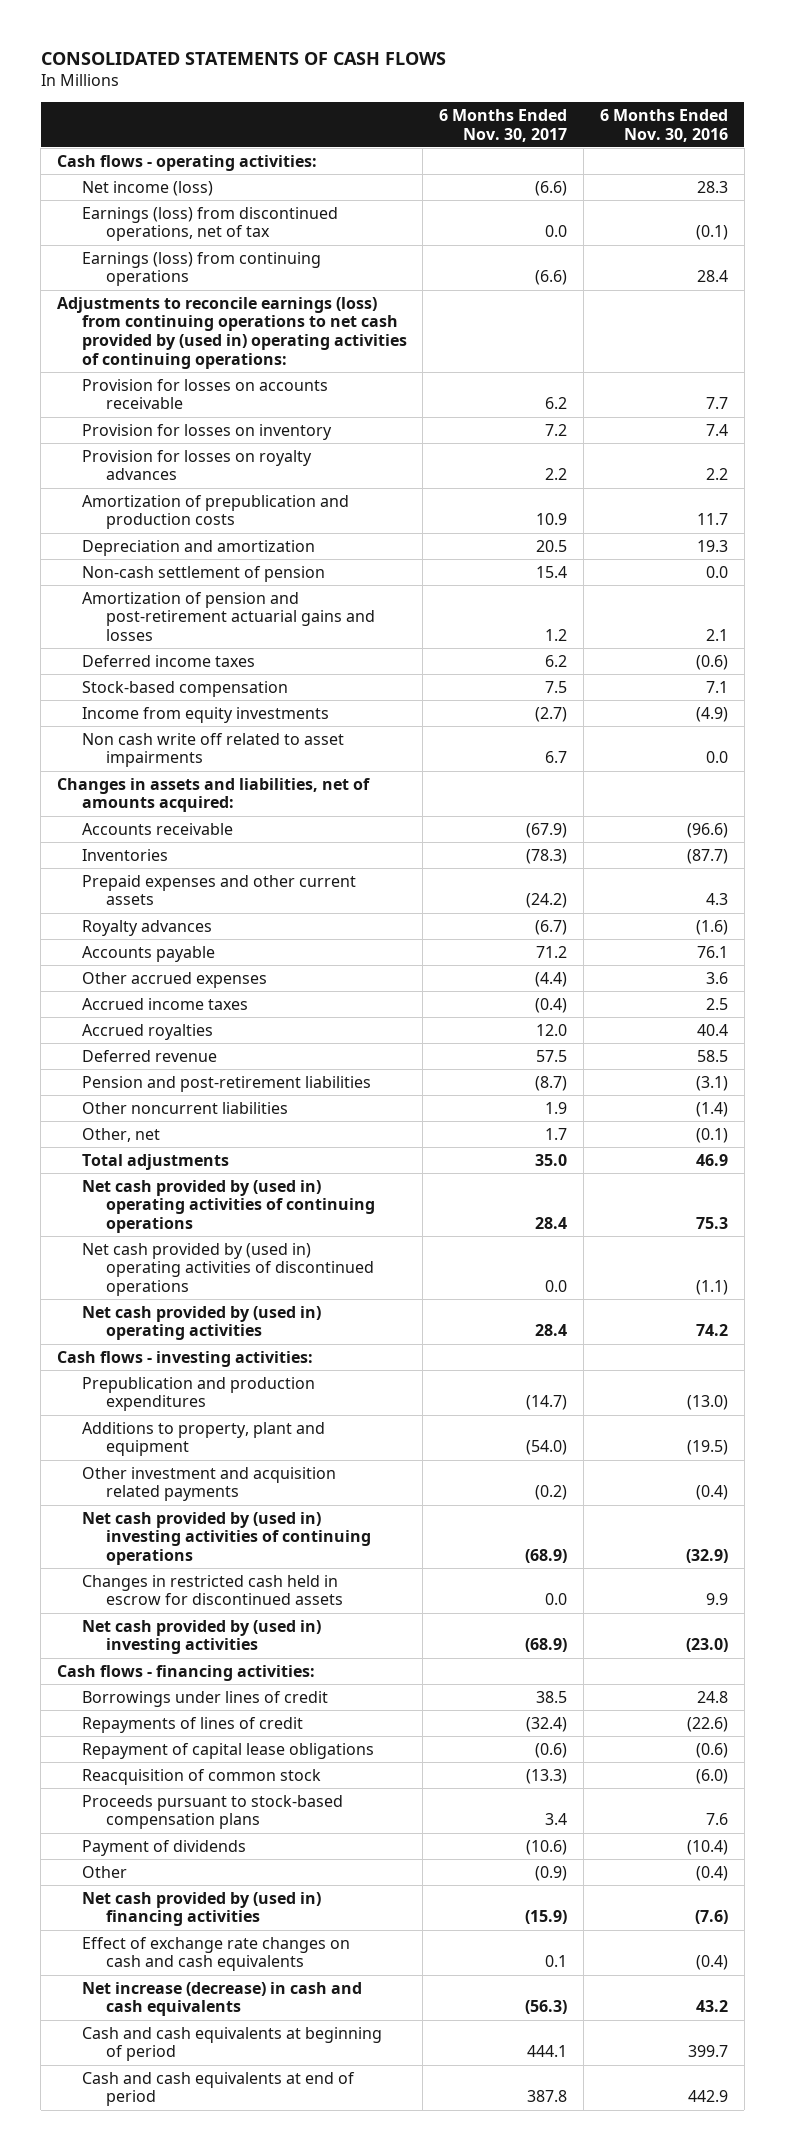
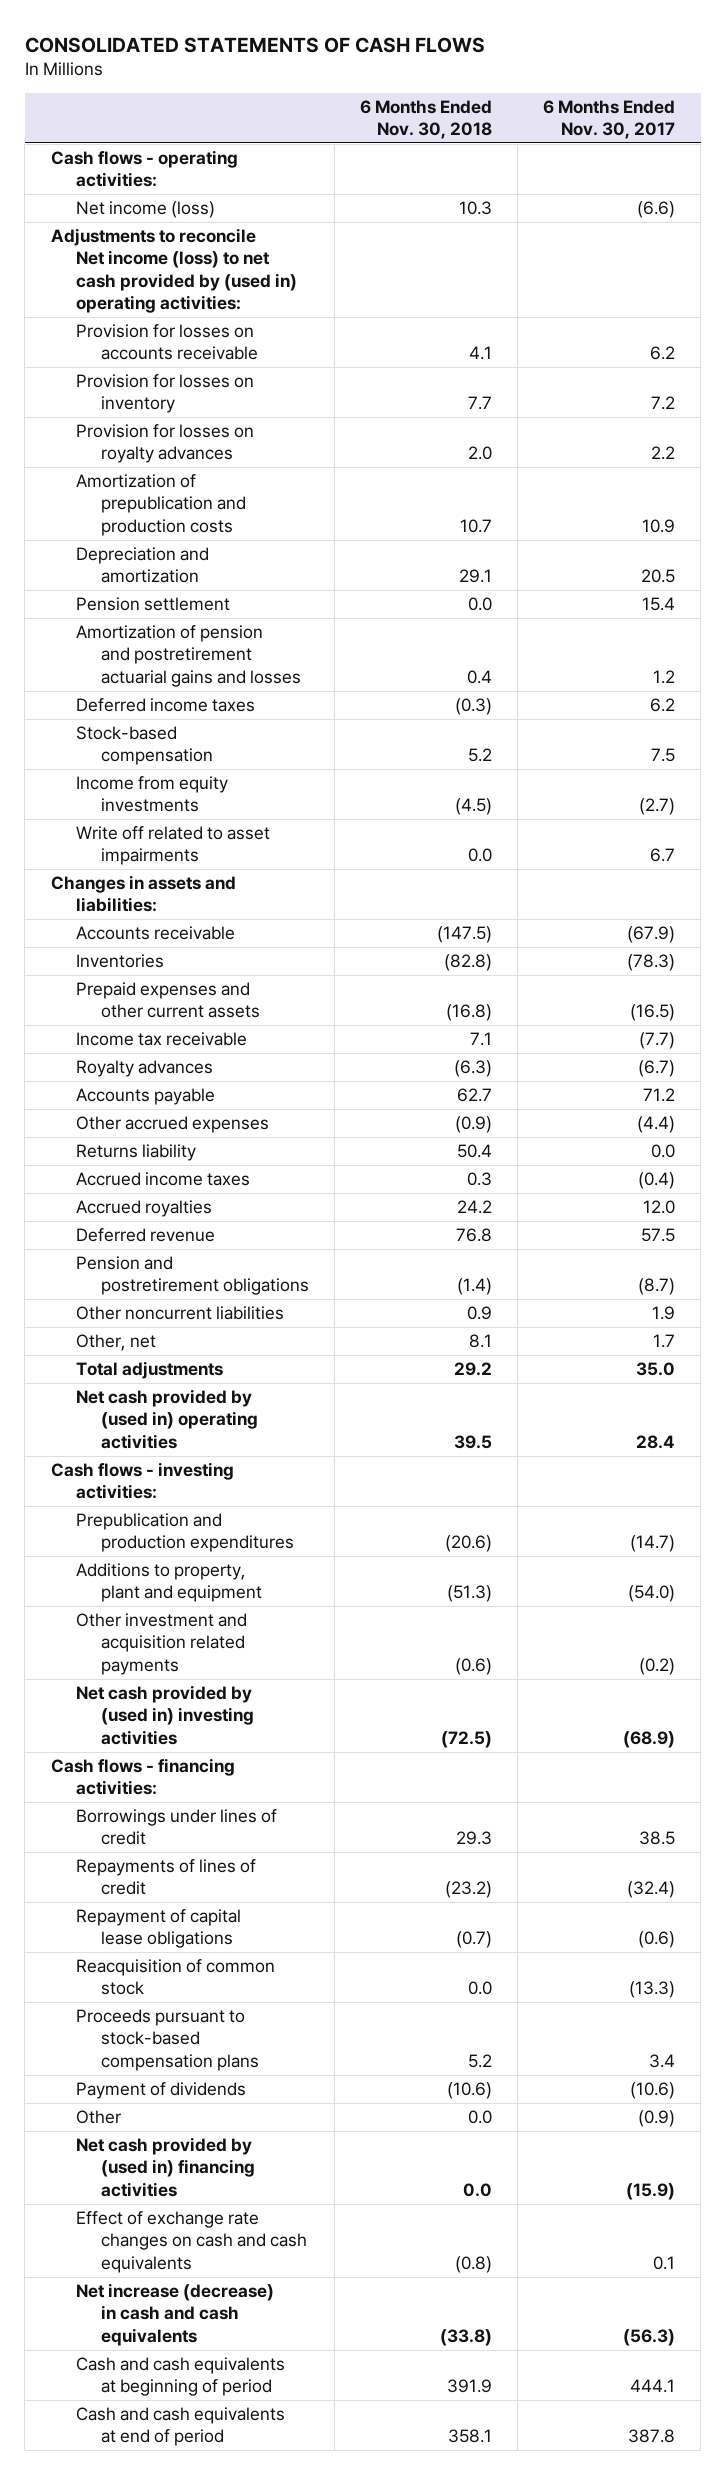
[600,108,729,142] 6 Months Ended Nov. 30, 2016 -> none
none -> [360,99,493,140] 6 Months Ended Nov. 30, 2018
[81,206,338,242] Earnings (loss) from discontinued operations, net of tax -> none
[81,251,321,287] Earnings (loss) from continuing operations -> none
[57,296,407,369] Adjustments to reconcile earnings (loss) from continuing operations to net cash provided by (used in) operating activities of continuing operations: -> [50,228,297,314] Adjustments to reconcile Net income (loss) to net cash provided by (used in) operating activities:
[81,565,325,582] Non-cash settlement of pension -> [75,597,230,612] Pension settlement
[81,591,376,642] Amortization of pension and post-retirement actuarial gains and losses -> [75,625,302,687] Amortization of pension and postretirement actuarial gains and losses
[81,732,344,768] Non cash write off related to asset impairments -> [75,826,270,866] Write off related to asset impairments
[57,777,371,813] Changes in assets and liabilities, net of amounts acquired: -> [50,875,236,913] Changes in assets and liabilities:
[526,893,568,909] (24.2) -> [630,1004,676,1022] (16.5)
none -> [75,1032,247,1047] Income tax receivable
none -> [75,1144,196,1162] Returns liability
[81,1075,371,1092] Pension and post-retirement liabilities -> [75,1256,310,1296] Pension and postretirement obligations
[81,1179,376,1234] Net cash provided by (used in) operating activities of continuing operations -> none
[81,1242,375,1297] Net cash provided by (used in) operating activities of discontinued operations -> none
[81,1511,372,1566] Net cash provided by (used in) investing activities of continuing operations -> none
[81,1574,344,1606] Changes in restricted cash held in escrow for discontinued assets -> none

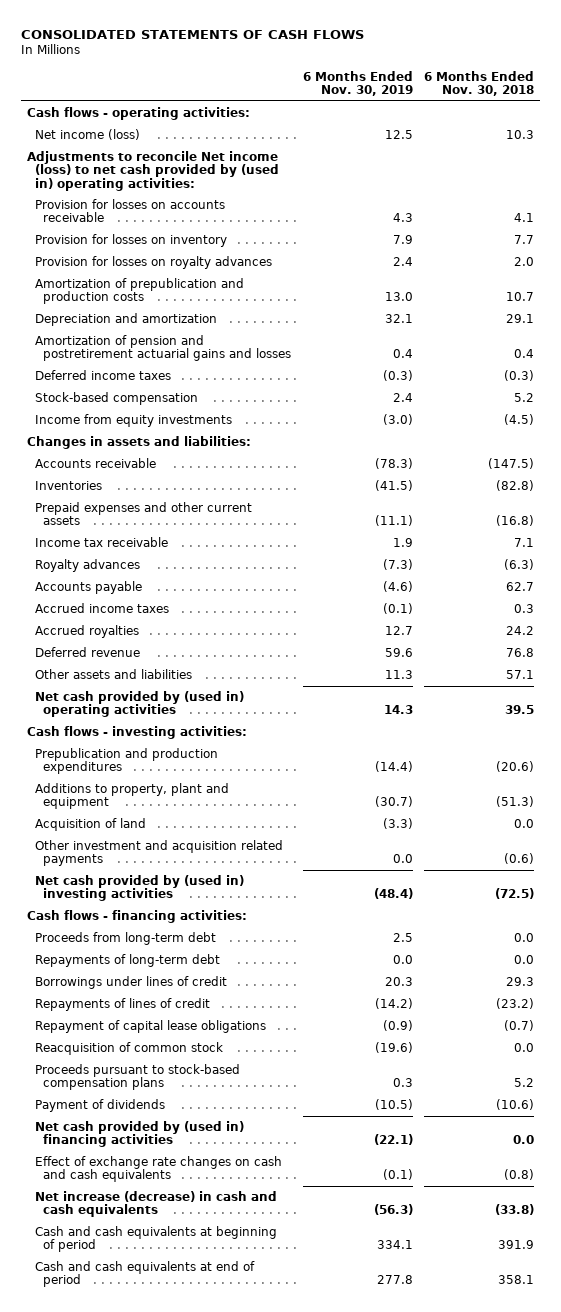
[543,99,676,140] 6 Months Ended Nov. 30, 2017 -> none
none -> [302,70,413,97] 6 Months Ended Nov. 30, 2019
[75,597,230,612] Pension settlement -> none
[75,826,270,866] Write off related to asset impairments -> none
[75,1116,269,1134] Other accrued expenses -> none
[75,1144,196,1162] Returns liability -> none
[75,1256,310,1296] Pension and postretirement obligations -> none
[75,1306,284,1321] Other noncurrent liabilities -> none
[75,1334,156,1352] Other, net -> none
[75,1361,223,1380] Total adjustments -> none
none -> [34,668,192,679] Other assets and liabilities
none -> [34,817,146,831] Acquisition of land
none -> [34,931,216,945] Proceeds from long-term debt
none -> [34,953,220,967] Repayments of long-term debt
[75,2110,121,2125] Other -> none

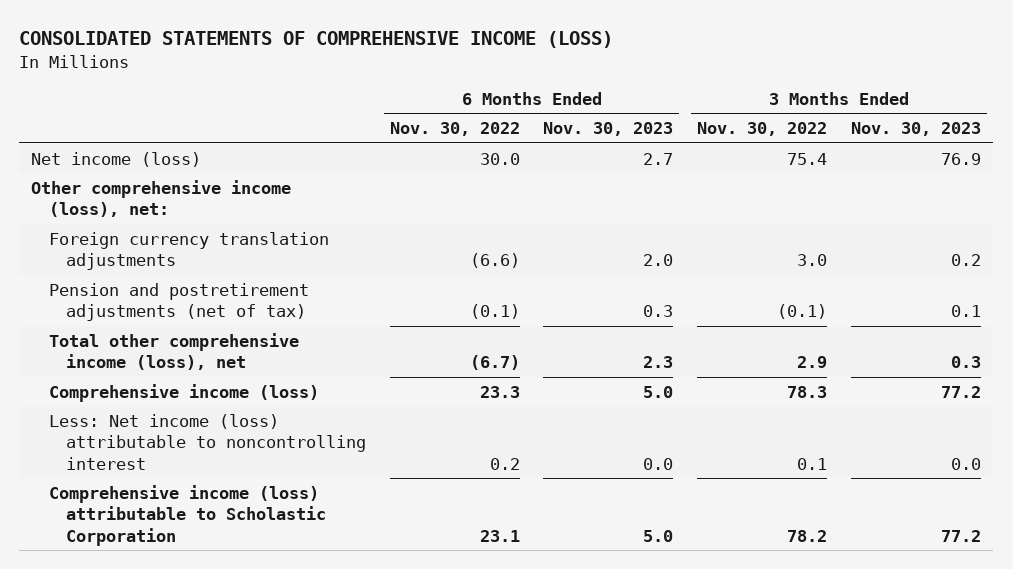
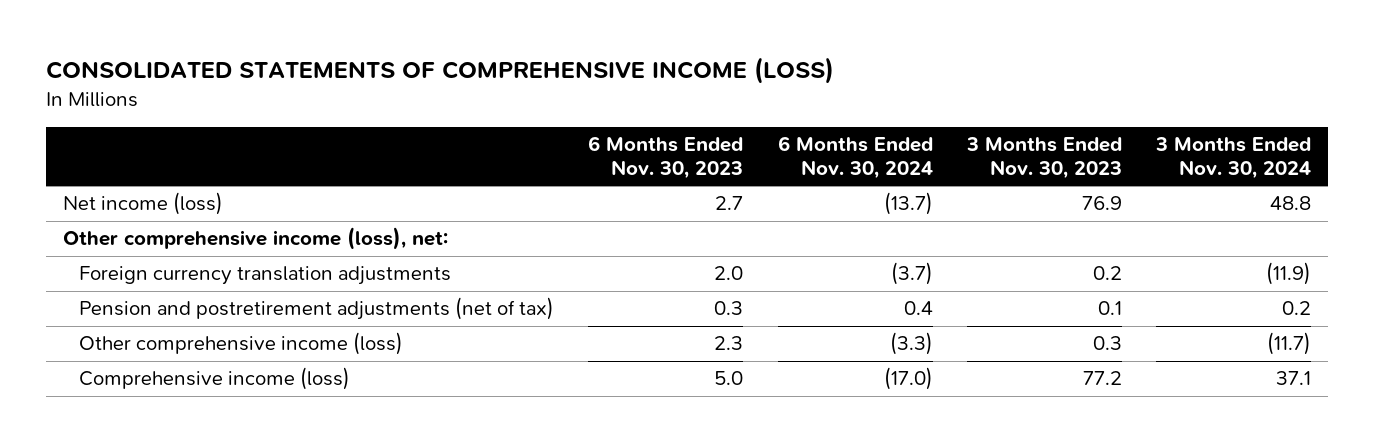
[389,122,520,137] Nov. 30, 2022 -> none
[697,122,828,137] Nov. 30, 2022 -> none
none -> [777,135,933,180] 6 Months Ended Nov. 30, 2024
none -> [1155,136,1312,180] 3 Months Ended Nov. 30, 2024
[48,332,299,371] Total other comprehensive income (loss), net -> [79,332,404,356] Other comprehensive income (loss)
[48,413,366,470] Less: Net income (loss) attributable to noncontrolling interest -> none
[48,484,326,546] Comprehensive income (loss) attributable to Scholastic Corporation -> none

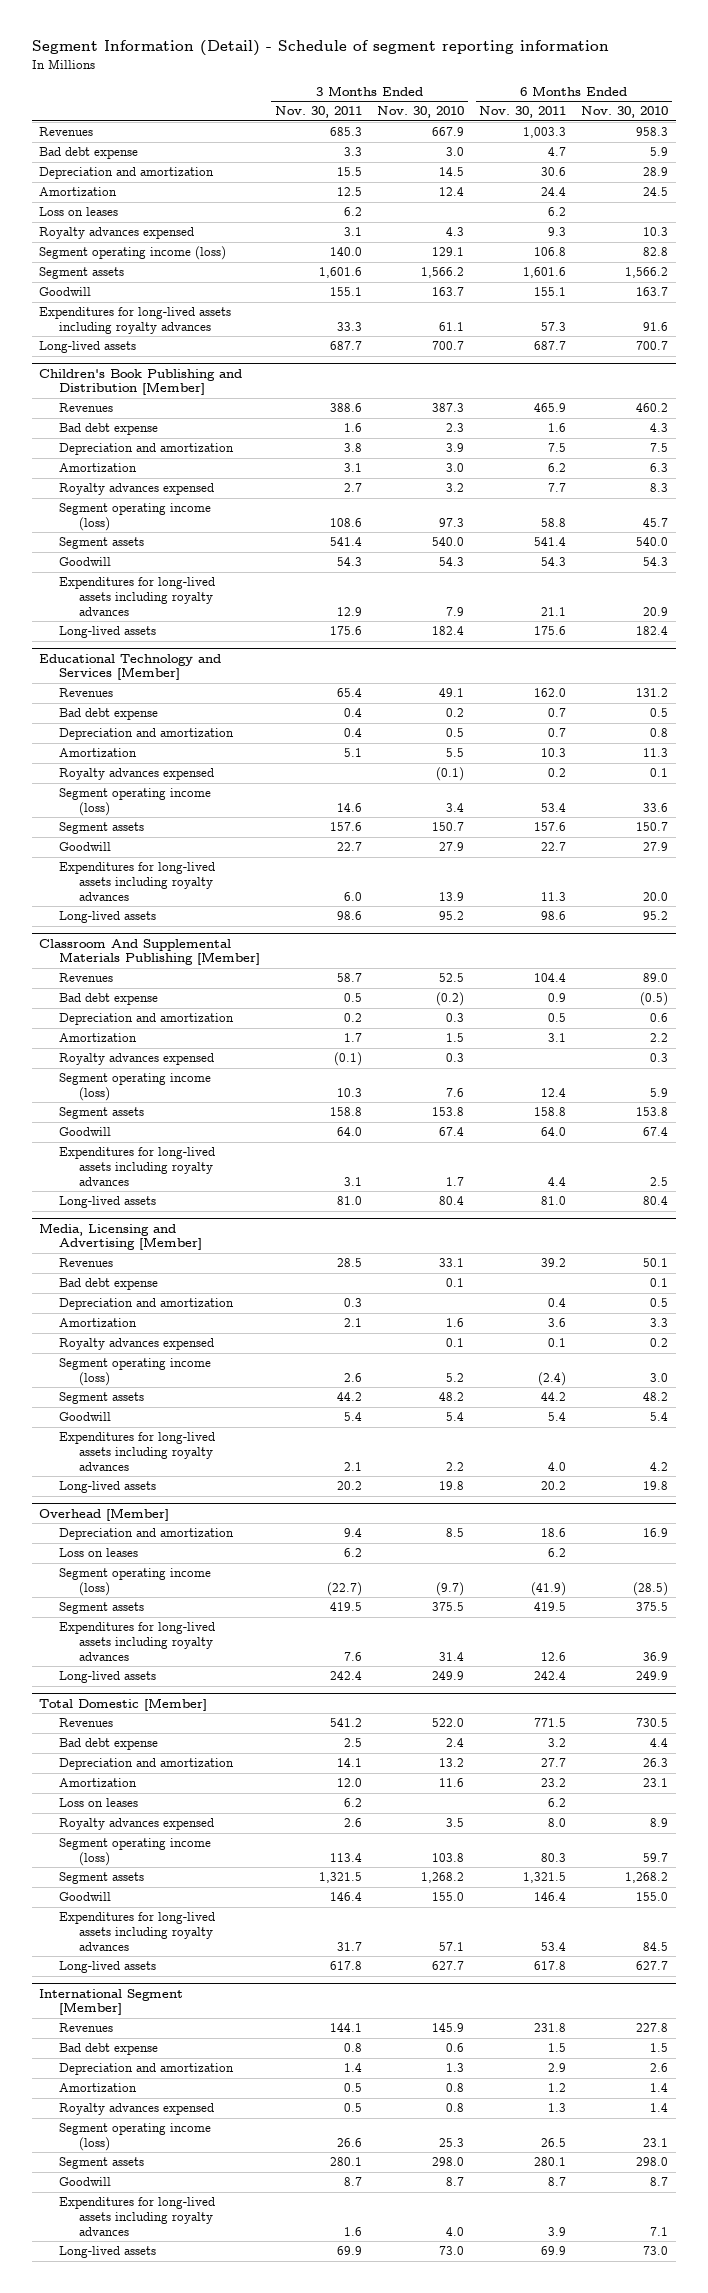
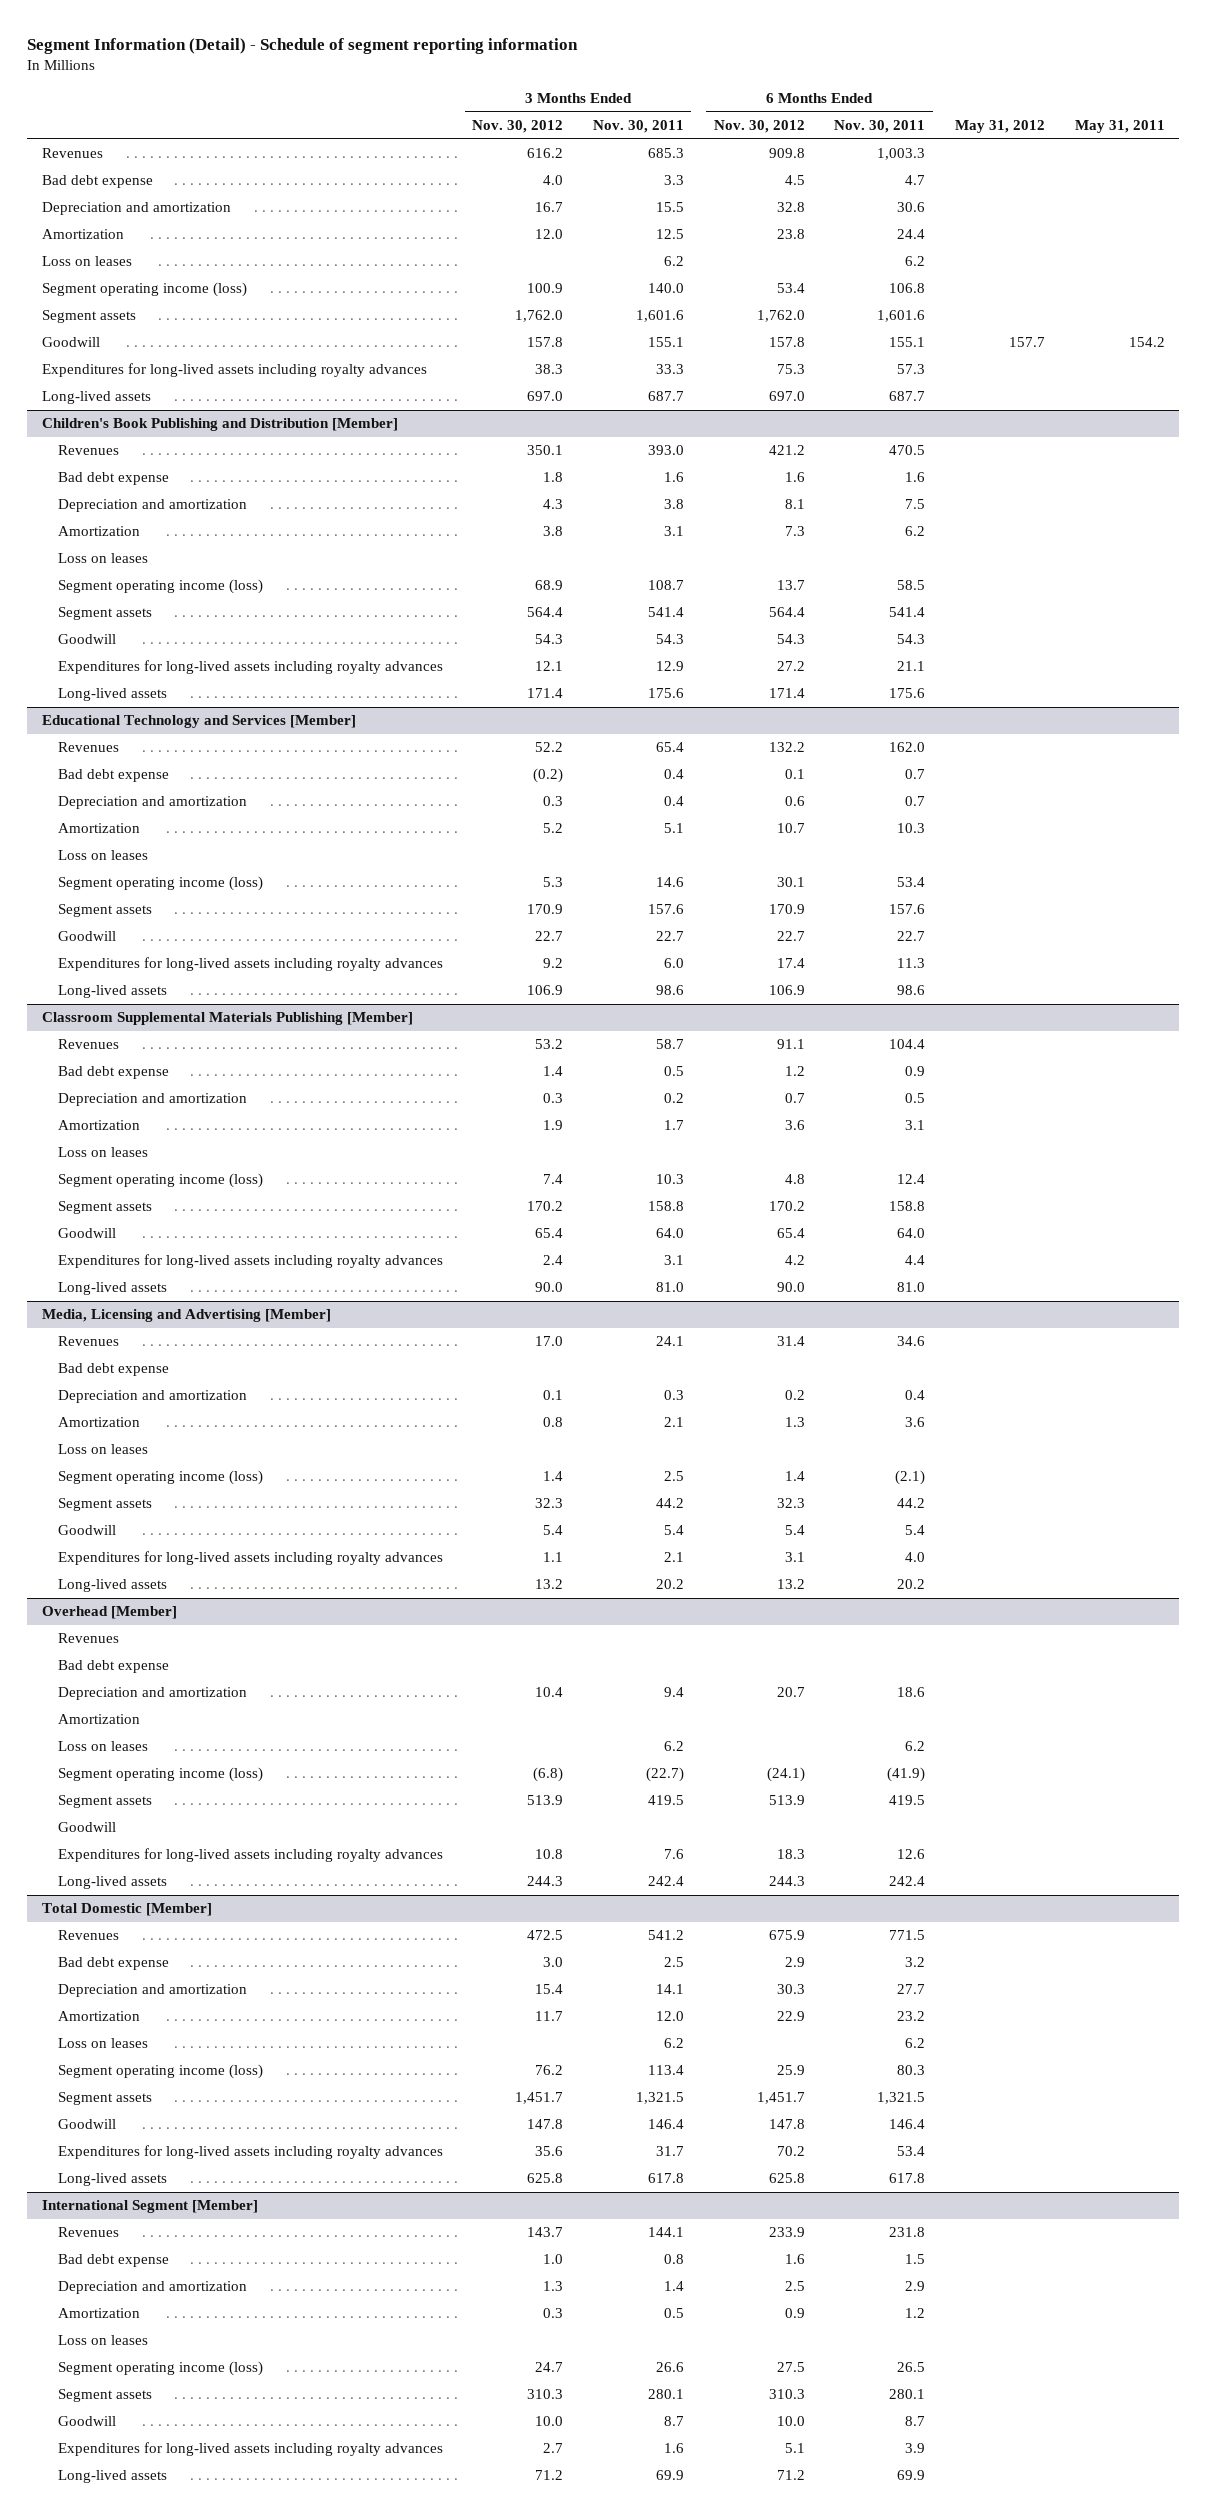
[377,106,465,119] Nov. 30, 2010 -> none
[581,106,669,119] Nov. 30, 2010 -> none
none -> [472,120,564,134] Nov. 30, 2012
none -> [713,120,805,134] Nov. 30, 2012
none -> [954,120,1045,134] May 31, 2012
none -> [1074,120,1165,134] May 31, 2011
[39,227,195,240] Royalty advances expensed -> none
[330,403,363,413] 388.6 -> [648,445,685,456] 393.0
[534,403,567,413] 465.9 -> [889,445,926,456] 470.5
[58,483,214,496] Royalty advances expensed -> none
none -> [57,553,148,564] Loss on leases
[330,518,363,528] 108.6 -> [648,580,685,591] 108.7
[541,518,567,528] 58.8 -> [897,580,926,591] 58.5
[58,768,214,781] Royalty advances expensed -> none
none -> [57,850,148,861] Loss on leases
[39,938,260,966] Classroom And Supplemental Materials Publishing [Member] -> [42,1012,414,1026] Classroom Supplemental Materials Publishing [Member]
[58,1053,214,1066] Royalty advances expensed -> none
none -> [57,1147,148,1158] Loss on leases
[337,1258,363,1268] 28.5 -> [656,1336,685,1347] 24.1
[541,1258,567,1268] 39.2 -> [897,1336,926,1347] 34.6
[58,1338,214,1351] Royalty advances expensed -> none
none -> [57,1444,148,1455] Loss on leases
[344,1373,363,1383] 2.6 -> [664,1471,685,1482] 2.5
[538,1372,567,1387] (2.4) -> [895,1470,926,1486] (2.1)
none -> [57,1633,119,1644] Revenues
none -> [57,1660,169,1674] Bad debt expense
none -> [57,1714,140,1725] Amortization
none -> [57,1822,116,1833] Goodwill
[58,1818,214,1831] Royalty advances expensed -> none
[58,2103,214,2116] Royalty advances expensed -> none
none -> [57,2335,148,2346] Loss on leases

